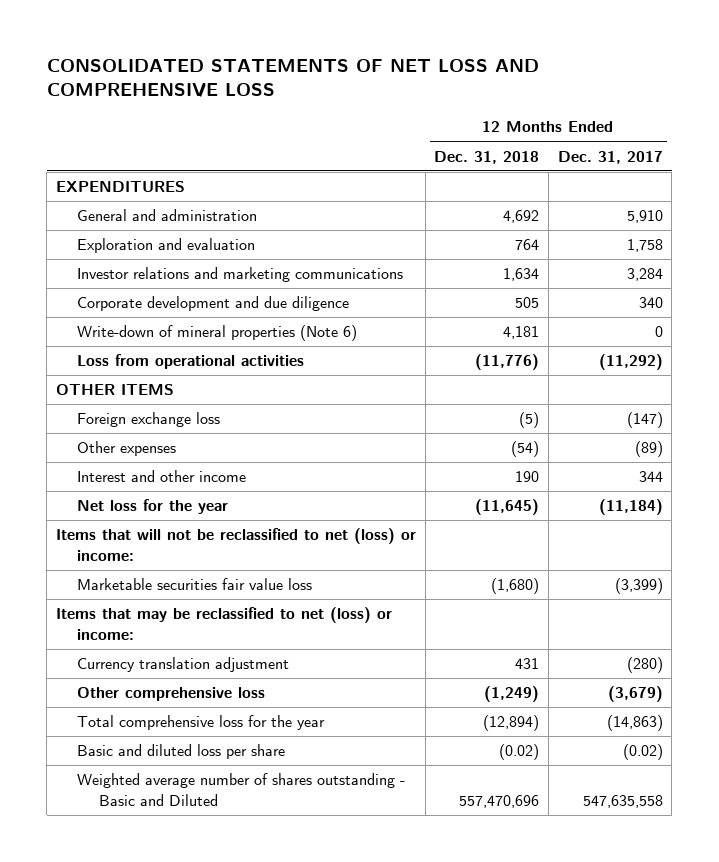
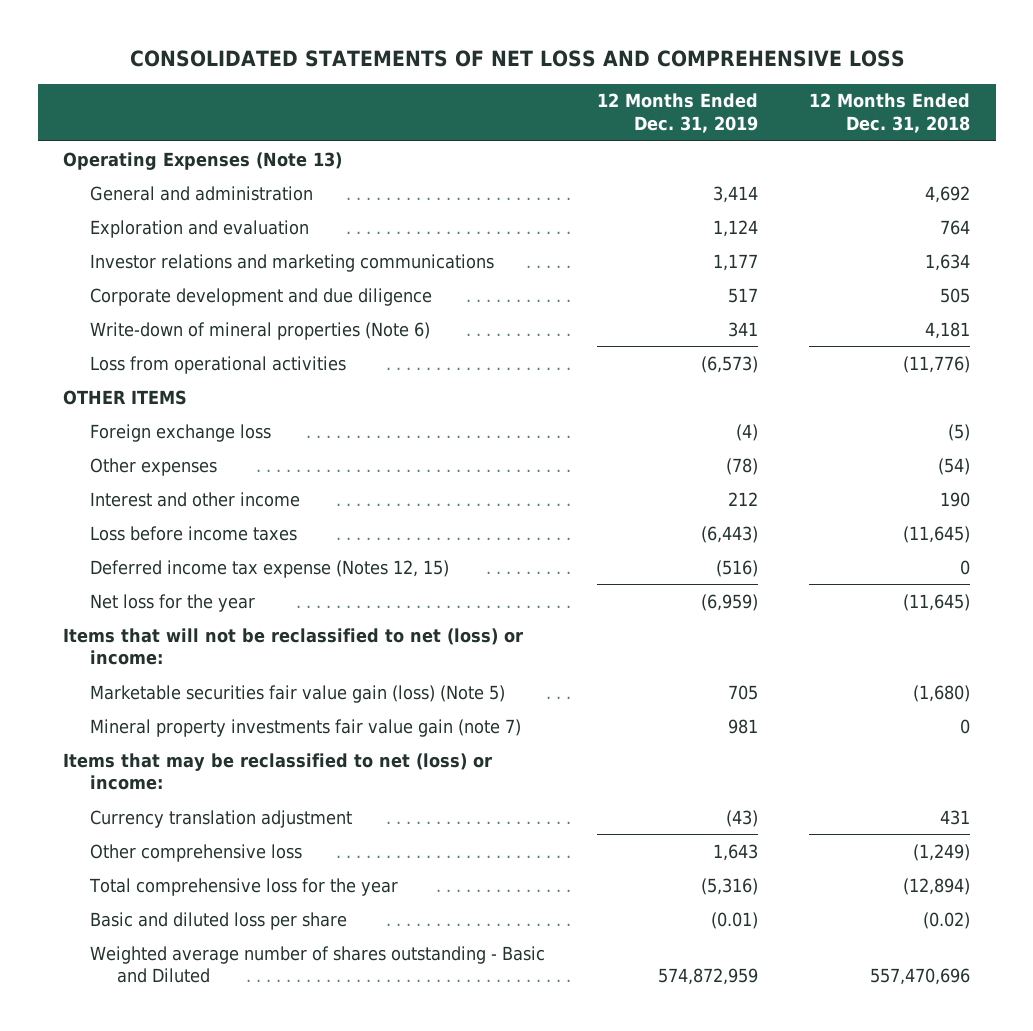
[557,150,663,164] Dec. 31, 2017 -> none
none -> [596,93,758,134] 12 Months Ended Dec. 31, 2019
[56,180,186,193] EXPENDITURES -> [63,151,343,170] Operating Expenses (Note 13)
none -> [90,525,298,541] Loss before income taxes
none -> [90,559,450,578] Deferred income tax expense (Notes 12, 15)
[77,578,313,591] Marketable securities fair value loss -> [90,684,506,703] Marketable securities fair value gain (loss) (Note 5)
none -> [90,718,522,737] Mineral property investments fair value gain (note 7)

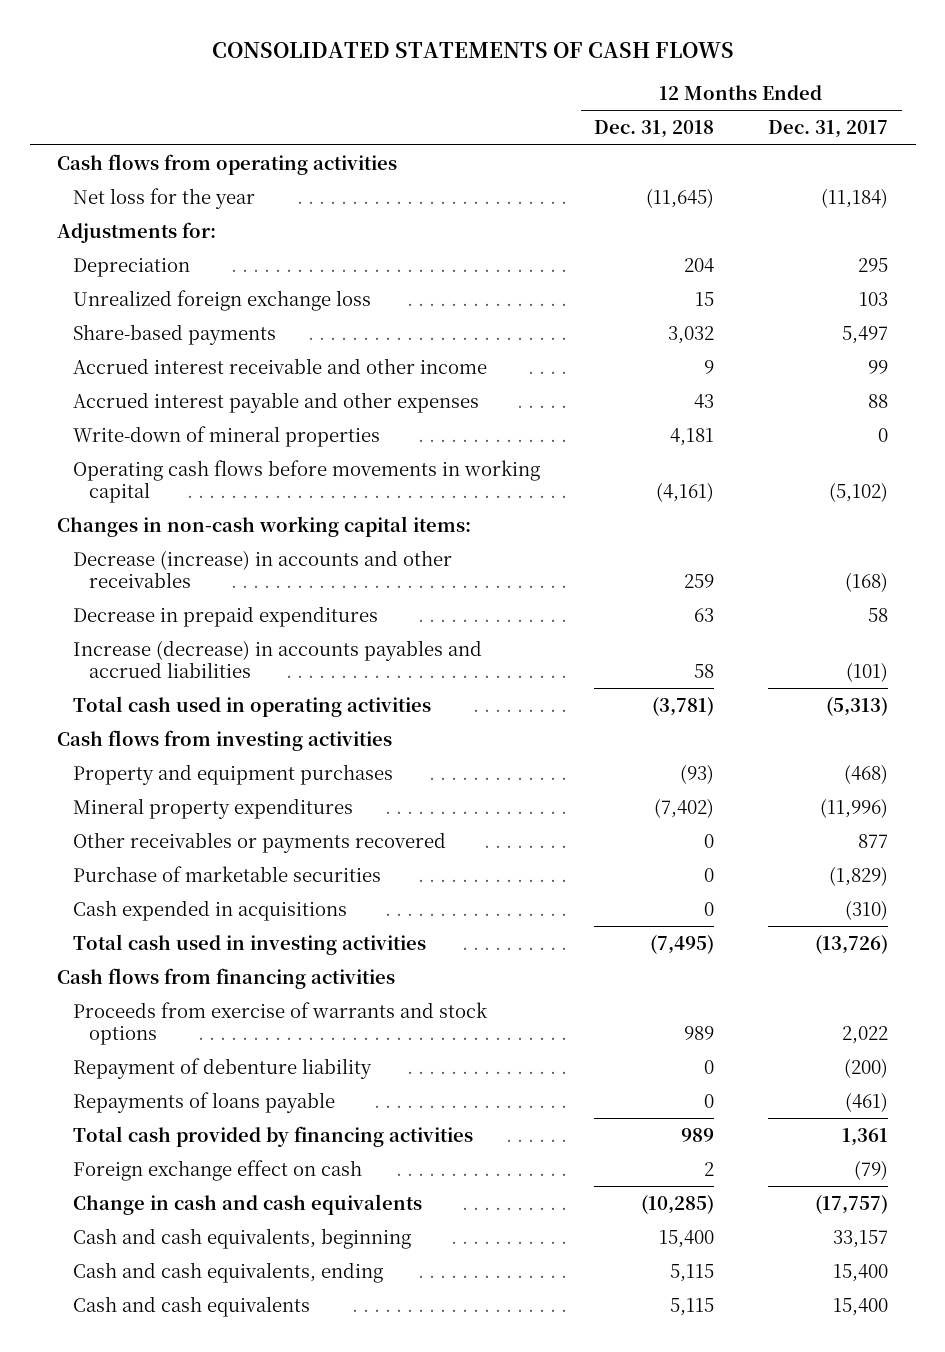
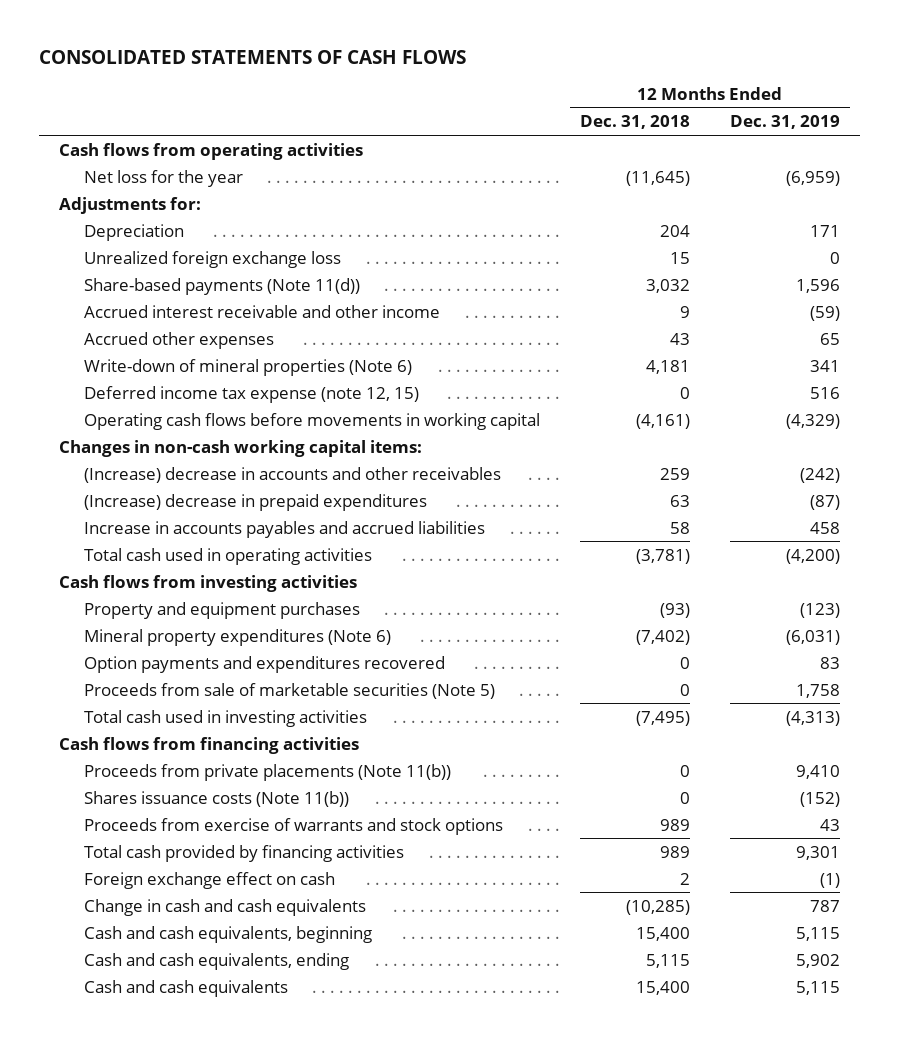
[768,120,889,139] Dec. 31, 2017 -> none
none -> [730,115,841,130] Dec. 31, 2019
[72,323,276,345] Share-based payments -> [84,277,361,295] Share-based payments (Note 11(d))
[72,391,479,413] Accrued interest payable and other expenses -> [84,331,275,349] Accrued other expenses
[72,425,380,447] Write-down of mineral properties -> [84,358,413,376] Write-down of mineral properties (Note 6)
none -> [84,385,420,403] Deferred income tax expense (note 12, 15)
[72,549,452,588] Decrease (increase) in accounts and other receivables -> [84,466,502,483] (Increase) decrease in accounts and other receivables
[72,605,378,627] Decrease in prepaid expenditures -> [84,493,428,511] (Increase) decrease in prepaid expenditures
[72,639,482,678] Increase (decrease) in accounts payables and accrued liabilities -> [84,520,486,538] Increase in accounts payables and accrued liabilities
[72,865,381,882] Purchase of marketable securities -> none
[72,899,347,921] Cash expended in acquisitions -> none
[72,797,353,819] Mineral property expenditures -> [84,628,392,646] Mineral property expenditures (Note 6)
[72,831,446,853] Other receivables or payments recovered -> [84,655,446,673] Option payments and expenditures recovered
none -> [84,682,496,699] Proceeds from sale of marketable securities (Note 5)
none -> [84,763,452,781] Proceeds from private placements (Note 11(b))
none -> [84,790,350,807] Shares issuance costs (Note 11(b))
[72,1057,372,1079] Repayment of debenture liability -> none
[72,1091,335,1113] Repayments of loans payable -> none
[670,1297,715,1316] 5,115 -> [636,980,691,995] 15,400

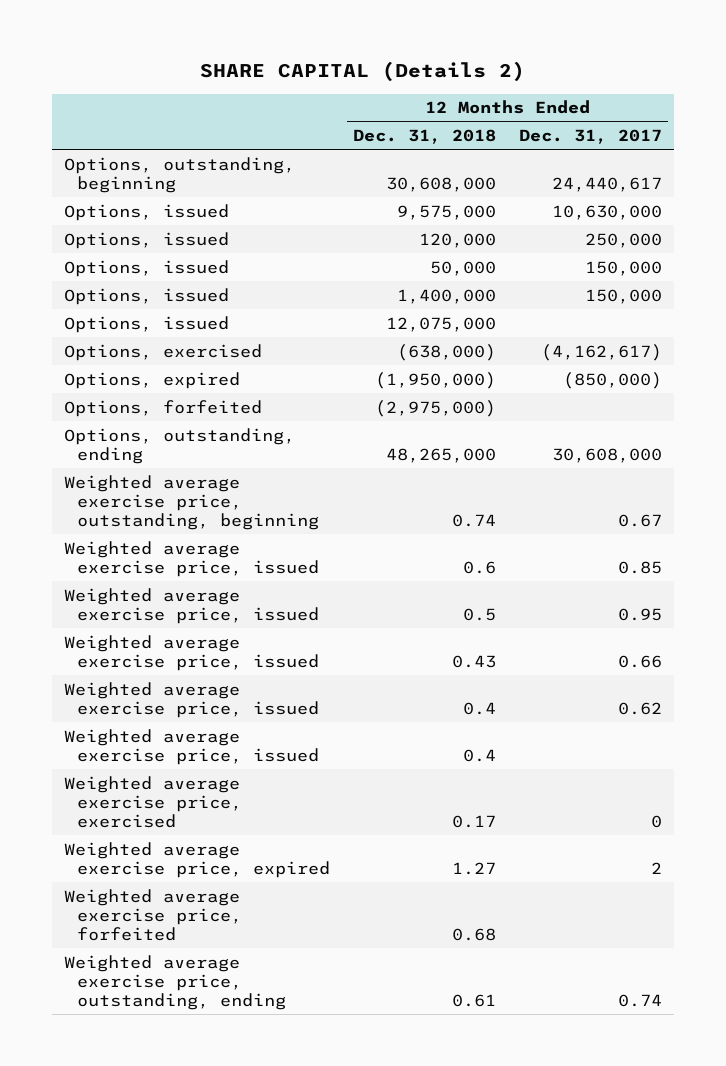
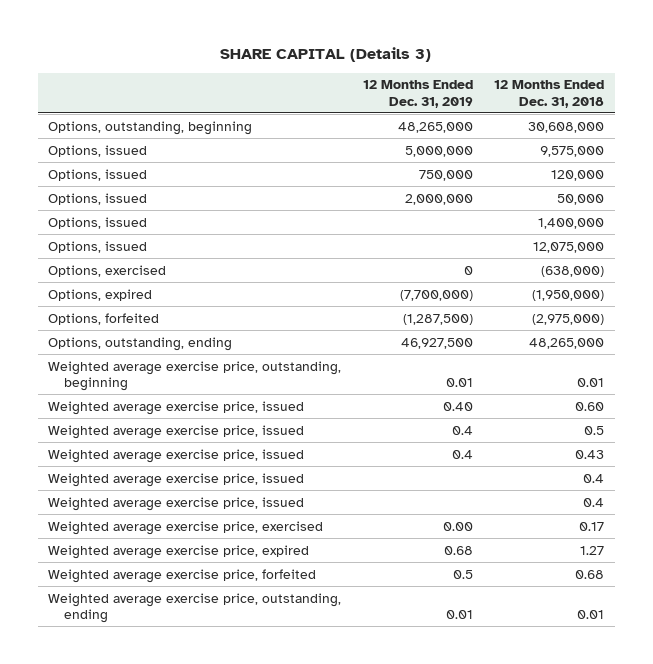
[200,61,526,83] SHARE CAPITAL (Details 2) -> [220,47,432,63] SHARE CAPITAL (Details 3)
[519,129,663,145] Dec. 31, 2017 -> none
none -> [362,80,473,108] 12 Months Ended Dec. 31, 2019
[451,513,496,527] 0.74 -> [577,377,605,387] 0.01
[462,560,496,574] 0.6 -> [575,401,605,411] 0.60
[451,993,496,1007] 0.61 -> [577,609,605,619] 0.01

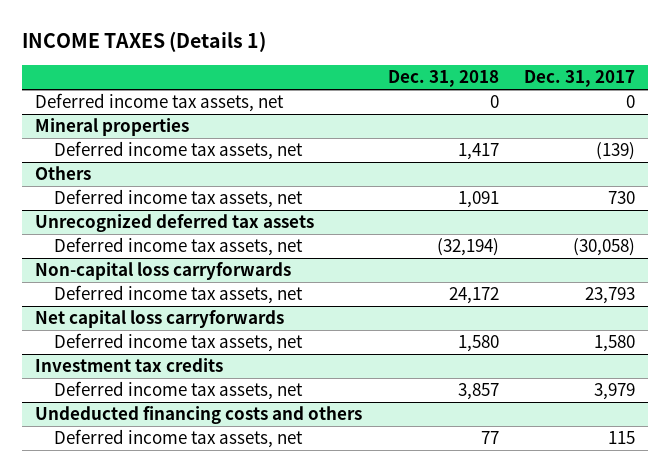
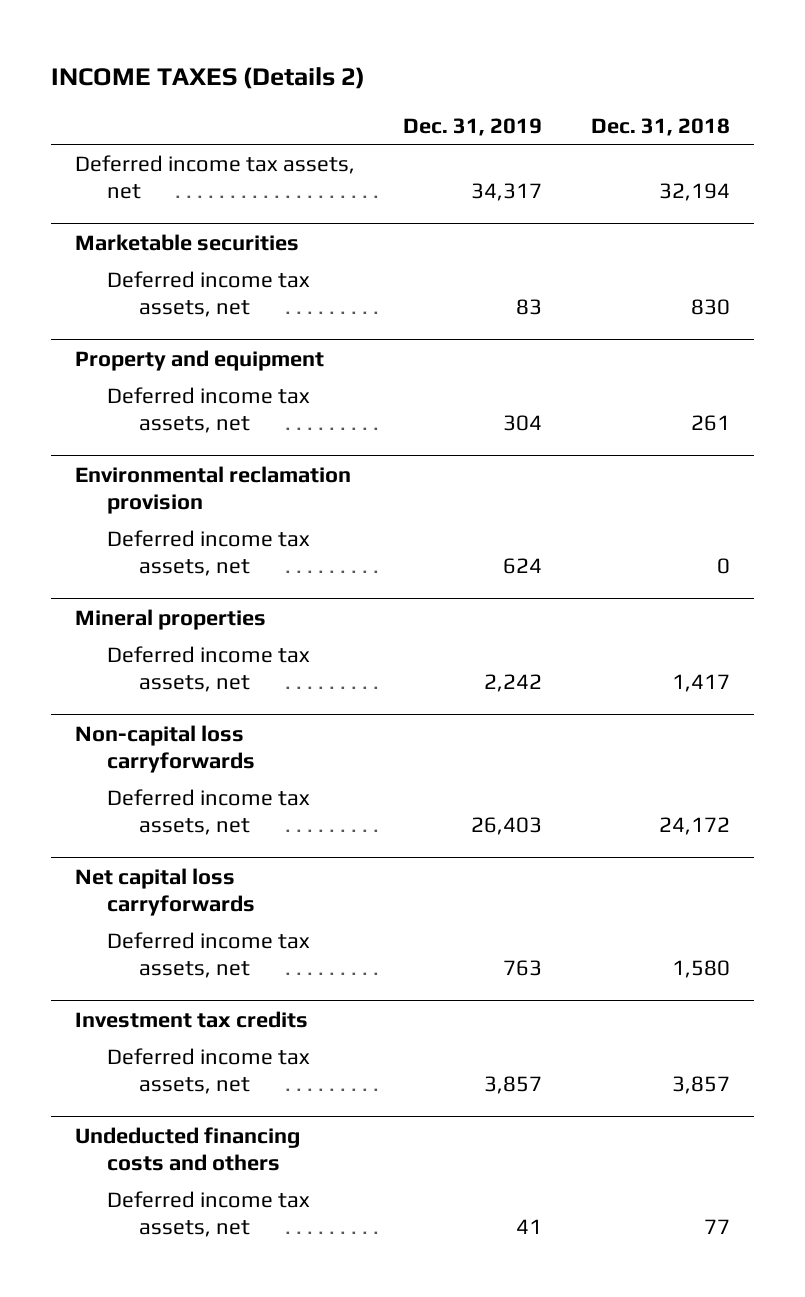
[22,31,267,53] INCOME TAXES (Details 1) -> [50,66,365,89] INCOME TAXES (Details 2)
[524,70,636,88] Dec. 31, 2017 -> none
none -> [403,117,543,136] Dec. 31, 2019
none -> [74,154,355,200] Deferred income tax assets, net
none -> [74,233,299,251] Marketable securities
none -> [106,270,310,318] Deferred income tax assets, net
none -> [74,349,324,371] Property and equipment
none -> [106,386,310,434] Deferred income tax assets, net
none -> [74,465,351,515] Environmental reclamation provision
[35,166,92,181] Others -> none
[53,189,303,209] Deferred income tax assets, net -> none
[35,214,315,233] Unrecognized deferred tax assets -> none
[53,237,303,257] Deferred income tax assets, net -> none

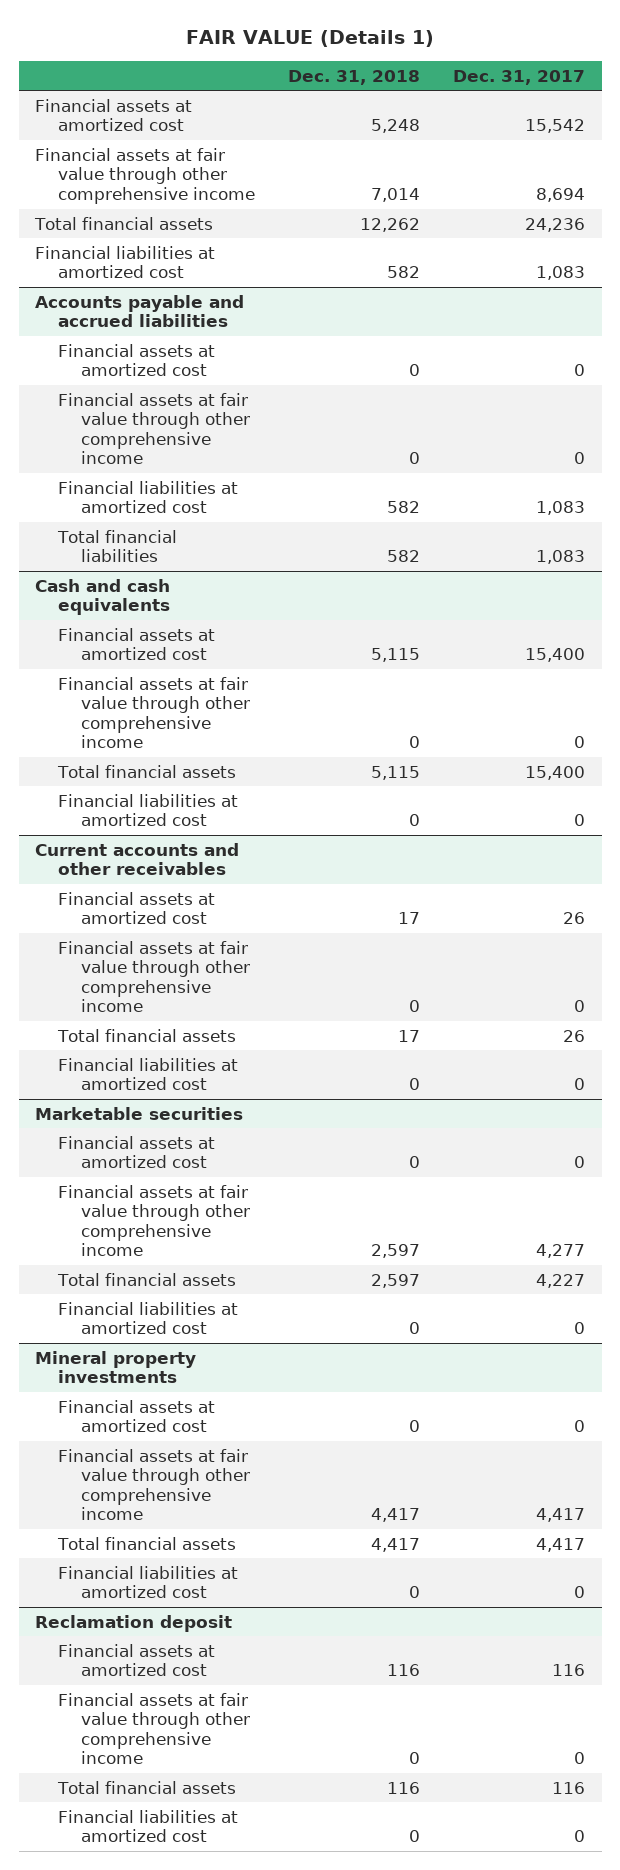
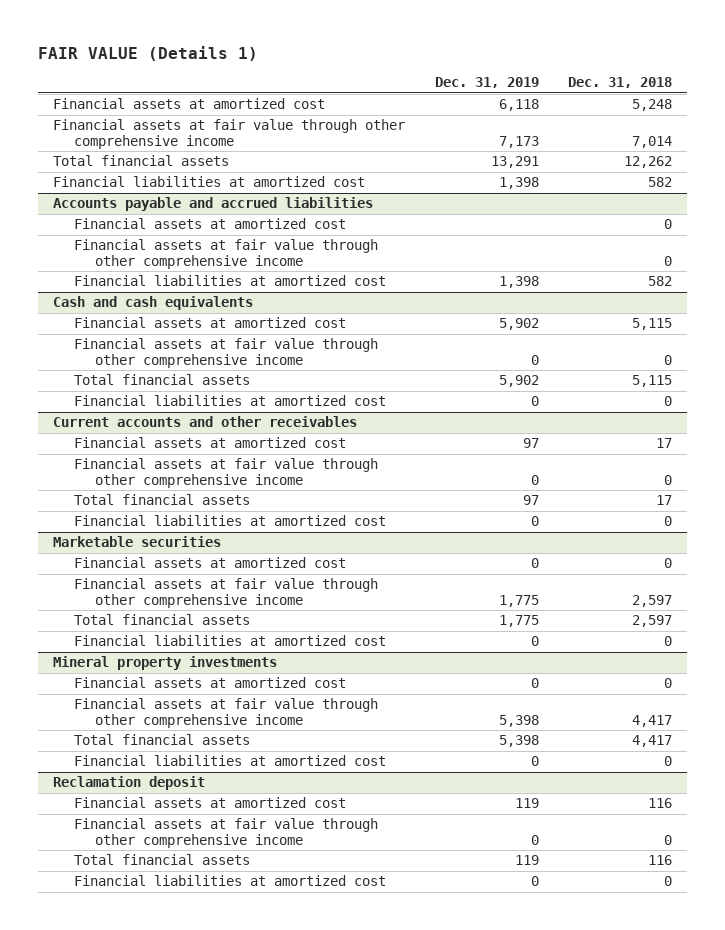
[453,69,586,85] Dec. 31, 2017 -> none
none -> [434,77,539,89] Dec. 31, 2019
[57,529,178,563] Total financial liabilities -> none

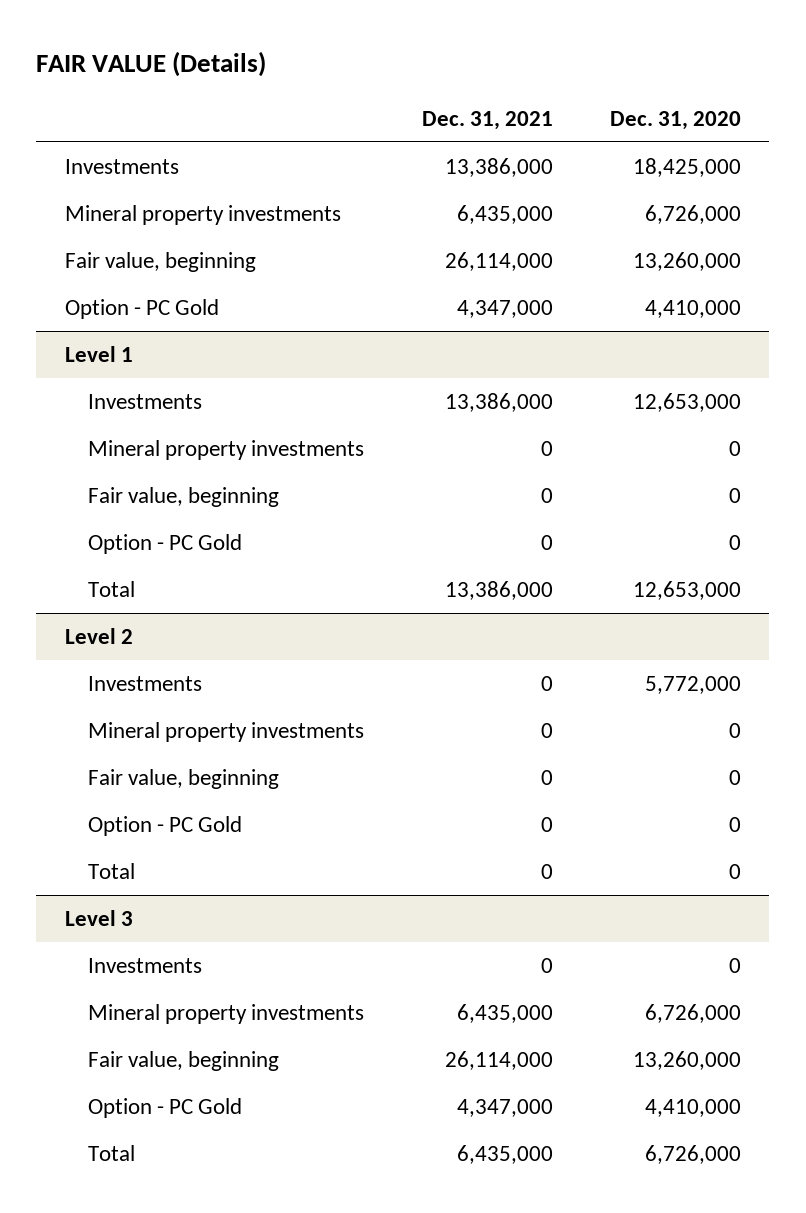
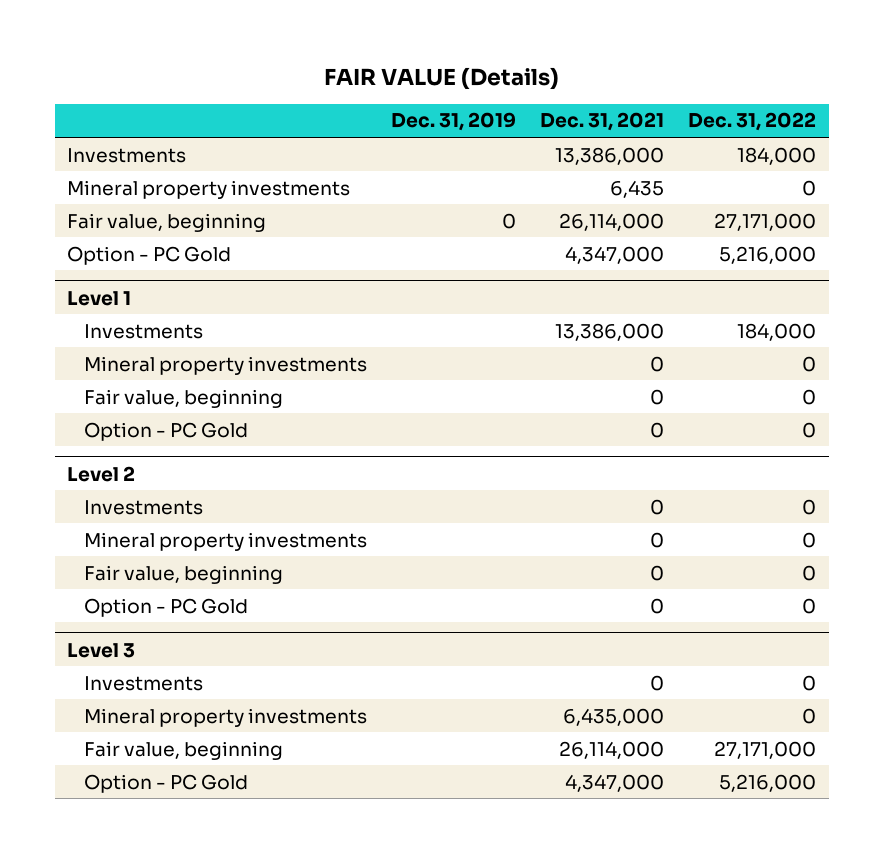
[609,111,741,131] Dec. 31, 2020 -> none
none -> [390,112,516,132] Dec. 31, 2019
none -> [688,112,817,132] Dec. 31, 2022
[456,204,553,224] 6,435,000 -> [610,179,665,198] 6,435
[88,580,136,597] Total -> none
[88,862,136,879] Total -> none
[88,1144,136,1161] Total -> none

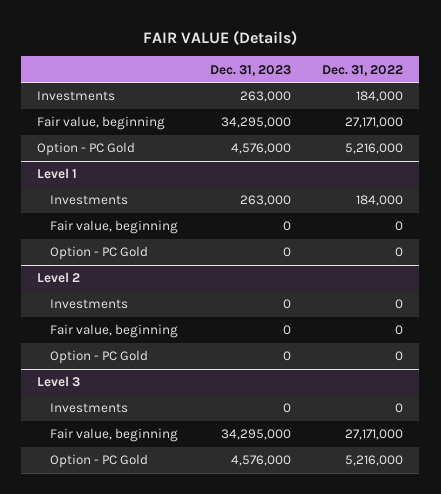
[390,112,516,132] Dec. 31, 2019 -> none
[540,112,665,132] Dec. 31, 2021 -> none
none -> [209,64,291,76] Dec. 31, 2023
[67,179,351,199] Mineral property investments -> none
[83,355,367,375] Mineral property investments -> none
[83,531,367,551] Mineral property investments -> none
[83,707,367,727] Mineral property investments -> none

